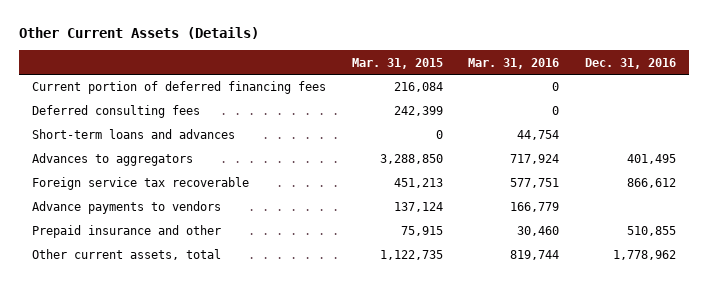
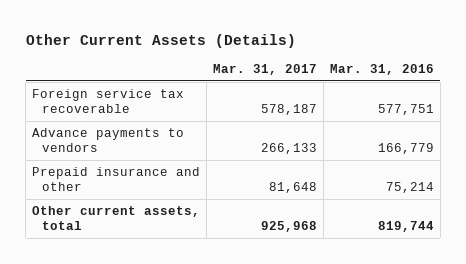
[351,57,443,69] Mar. 31, 2015 -> none
[585,57,677,69] Dec. 31, 2016 -> none
none -> [213,64,318,76] Mar. 31, 2017
[32,81,327,95] Current portion of deferred financing fees -> none
[32,105,201,119] Deferred consulting fees -> none
[32,129,236,140] Short-term loans and advances -> none
[32,153,194,167] Advances to aggregators -> none
[517,226,560,237] 30,460 -> [385,182,434,194] 75,214

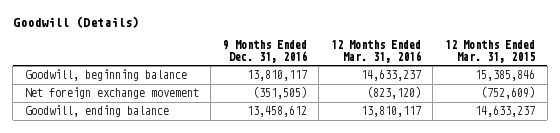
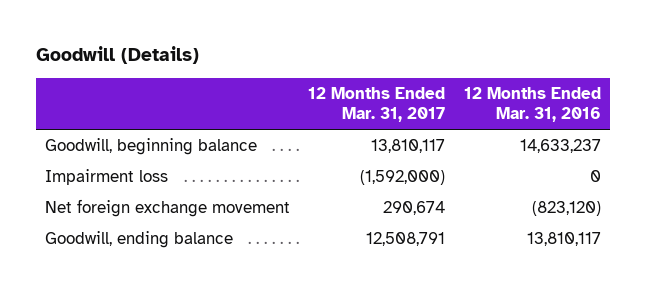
[222,40,307,63] 9 Months Ended Dec. 31, 2016 -> none
[445,40,536,63] 12 Months Ended Mar. 31, 2015 -> none
none -> [308,86,446,123] 12 Months Ended Mar. 31, 2017
none -> [45,169,169,186] Impairment loss

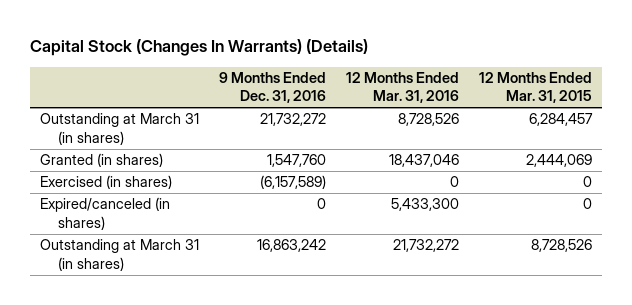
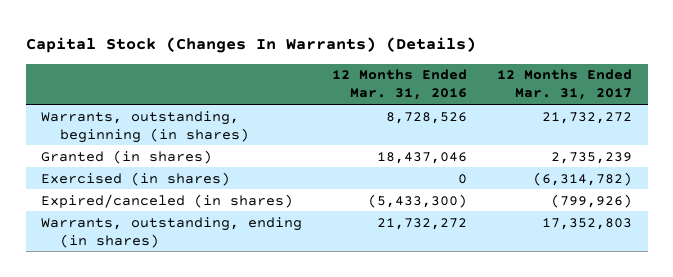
[218,72,326,104] 9 Months Ended Dec. 31, 2016 -> none
[478,72,592,104] 12 Months Ended Mar. 31, 2015 -> none
none -> [497,69,633,101] 12 Months Ended Mar. 31, 2017
[39,113,199,145] Outstanding at March 31 (in shares) -> [40,110,249,143] Warrants, outstanding, beginning (in shares)
[390,198,459,212] 5,433,300 -> [368,193,468,208] (5,433,300)
[39,239,199,271] Outstanding at March 31 (in shares) -> [40,216,302,248] Warrants, outstanding, ending (in shares)

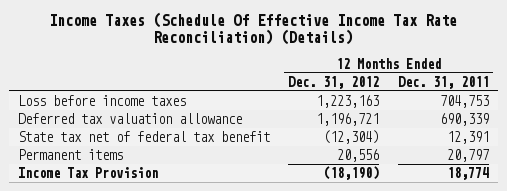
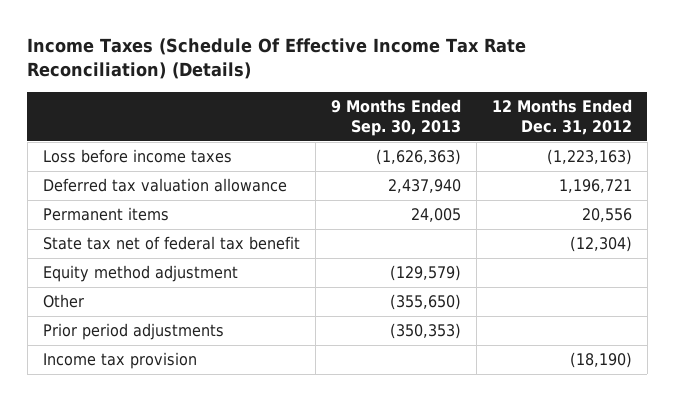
[397,75,489,89] Dec. 31, 2011 -> none
none -> [330,99,461,137] 9 Months Ended Sep. 30, 2013
[316,95,380,109] 1,223,163 -> [546,149,632,166] (1,223,163)
[18,131,271,143] State tax net of federal tax benefit -> [42,236,300,251] State tax net of federal tax benefit
none -> [42,265,238,283] Equity method adjustment
none -> [42,294,84,309] Other
none -> [42,323,224,341] Prior period adjustments
[18,167,159,179] Income Tax Provision -> [42,352,197,370] Income tax provision

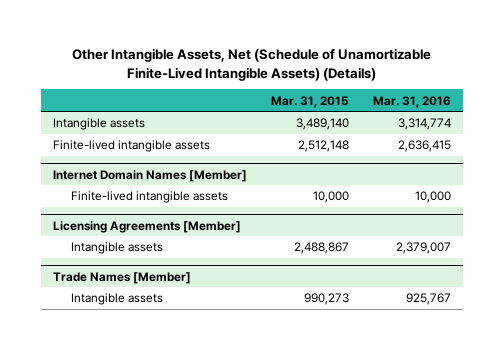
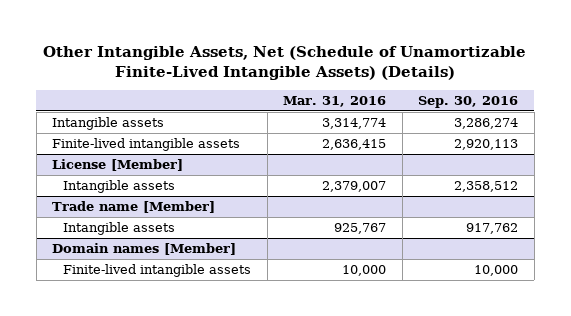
[270,95,349,108] Mar. 31, 2015 -> none
none -> [418,96,519,109] Sep. 30, 2016
[52,169,247,182] Internet Domain Names [Member] -> none
[70,191,228,204] Finite-lived intangible assets -> none
[52,220,241,233] Licensing Agreements [Member] -> [52,159,184,172] License [Member]
[52,271,191,284] Trade Names [Member] -> [52,201,216,214] Trade name [Member]
none -> [52,243,237,256] Domain names [Member]
none -> [63,264,252,278] Finite-lived intangible assets

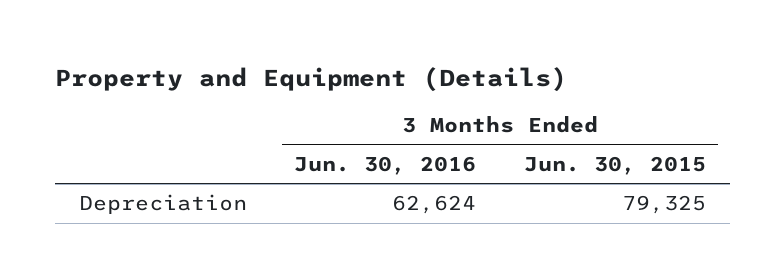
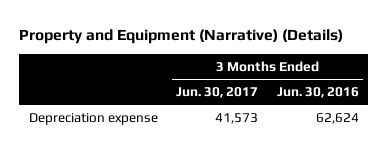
[54,66,567,92] Property and Equipment (Details) -> [19,29,344,45] Property and Equipment (Narrative) (Details)
[523,155,706,175] Jun. 30, 2015 -> none
none -> [176,87,259,99] Jun. 30, 2017
[78,194,247,215] Depreciation -> [28,112,158,125] Depreciation expense

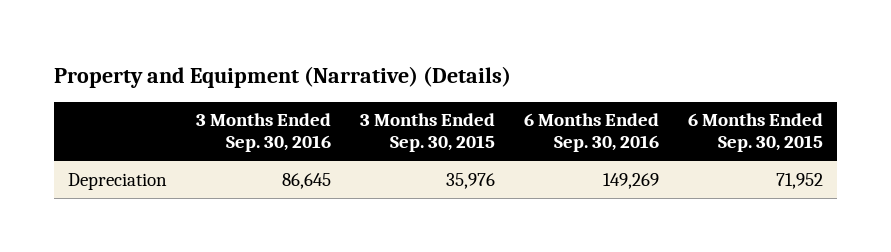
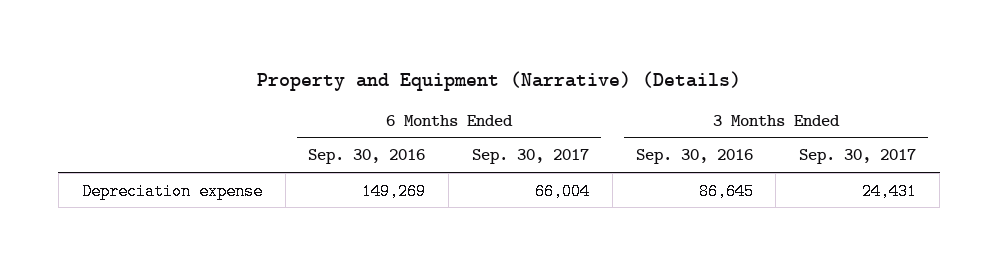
[360,113,496,153] 3 Months Ended Sep. 30, 2015 -> none
[687,113,823,153] 6 Months Ended Sep. 30, 2015 -> none
none -> [471,149,589,165] Sep. 30, 2017
none -> [799,149,917,165] Sep. 30, 2017
[68,172,168,190] Depreciation -> [81,182,263,200] Depreciation expense

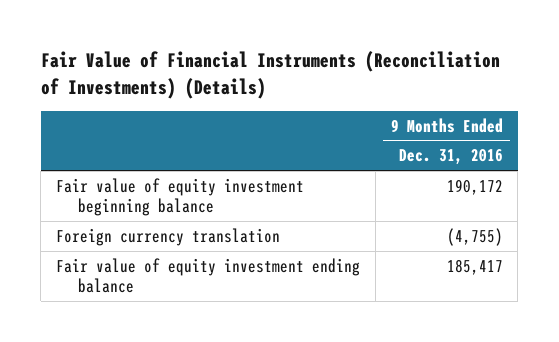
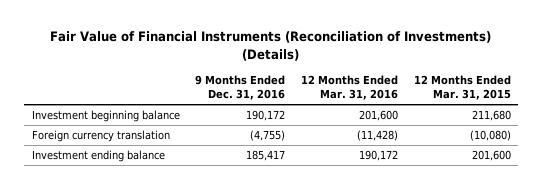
none -> [301,75,399,101] 12 Months Ended Mar. 31, 2016
none -> [413,75,511,101] 12 Months Ended Mar. 31, 2015
[56,177,305,217] Fair value of equity investment beginning balance -> [31,110,180,123] Investment beginning balance
[56,257,361,294] Fair value of equity investment ending balance -> [31,150,165,163] Investment ending balance

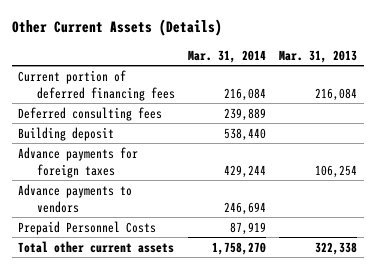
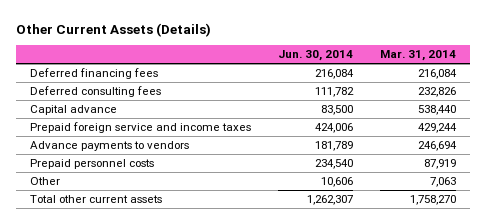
[279,49,358,63] Mar. 31, 2013 -> none
none -> [277,50,353,62] Jun. 30, 2014
[18,69,175,101] Current portion of deferred financing fees -> [29,68,158,80] Deferred financing fees
[224,107,267,121] 239,889 -> [418,87,457,98] 232,826
[18,126,115,141] Building deposit -> [29,105,117,116] Capital advance
[18,146,139,178] Advance payments for foreign taxes -> [29,122,251,134] Prepaid foreign service and income taxes
[18,220,157,235] Prepaid Personnel Costs -> [29,159,154,170] Prepaid personnel costs
none -> [29,177,60,186] Other

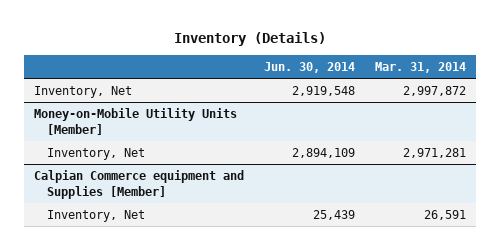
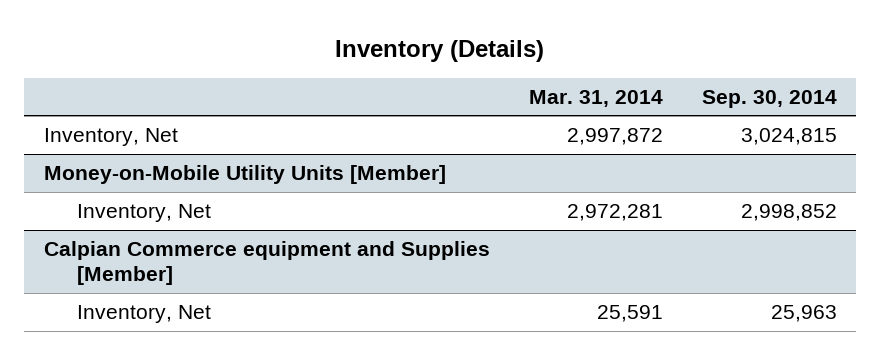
[264,62,356,74] Jun. 30, 2014 -> none
none -> [701,89,837,108] Sep. 30, 2014
[403,148,467,159] 2,971,281 -> [566,204,663,222] 2,972,281
[424,210,467,221] 26,591 -> [596,305,663,323] 25,591

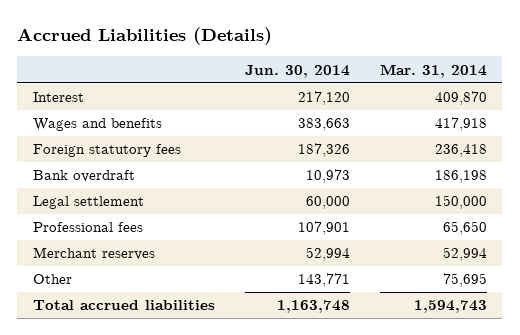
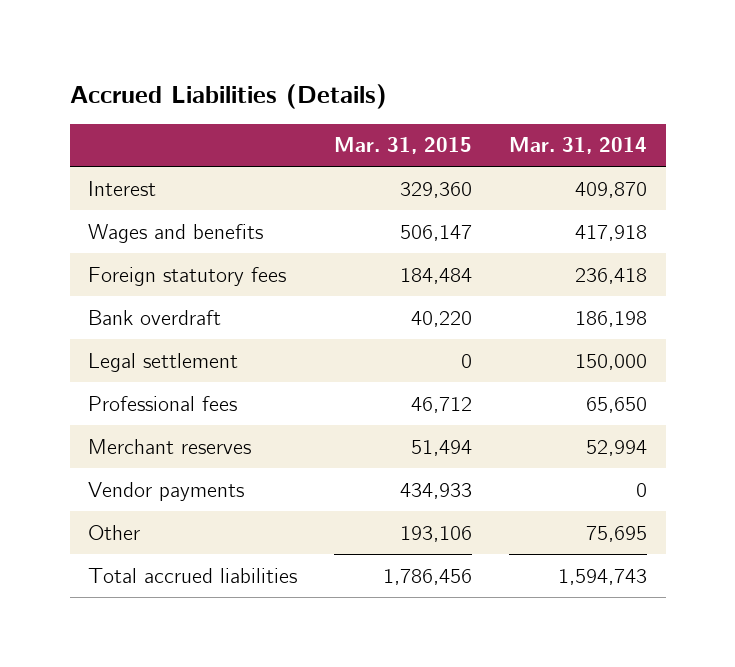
[244,64,350,78] Jun. 30, 2014 -> none
none -> [334,137,473,155] Mar. 31, 2015
none -> [88,481,245,501] Vendor payments

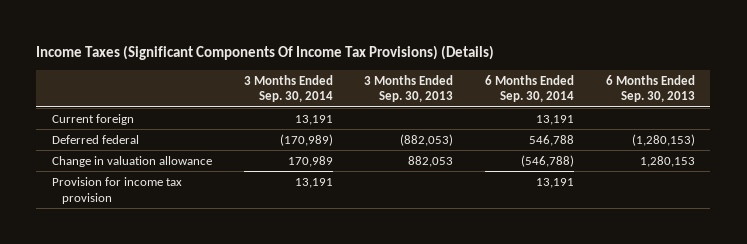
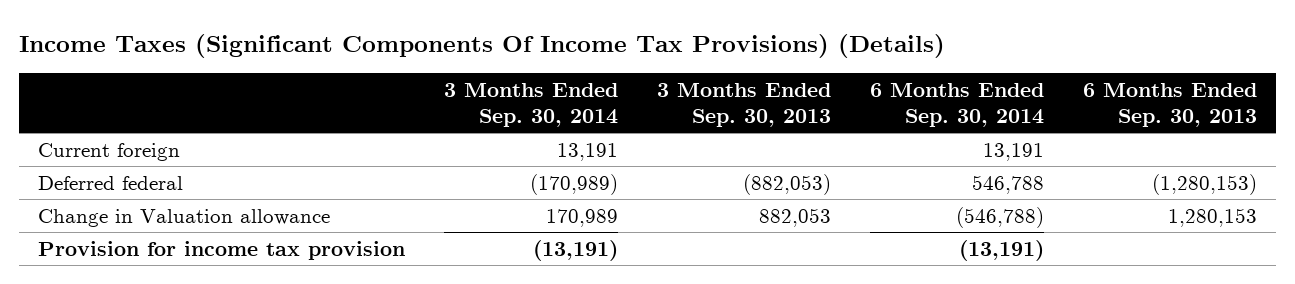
[52,155,213,167] Change in valuation allowance -> [38,208,331,227] Change in Valuation allowance
[294,177,333,188] 13,191 -> [533,239,619,261] (13,191)
[536,177,575,188] 13,191 -> [958,239,1044,261] (13,191)

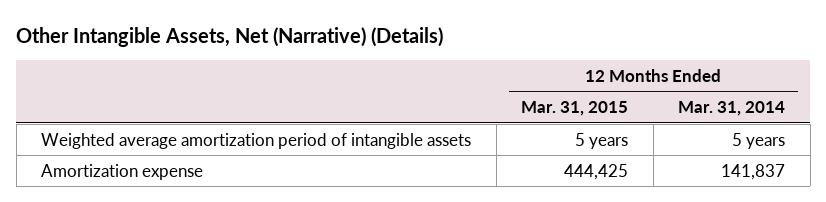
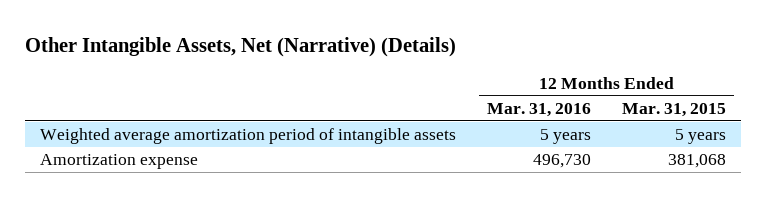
[678,100,786,116] Mar. 31, 2014 -> none
none -> [487,102,592,117] Mar. 31, 2016
[564,163,629,180] 444,425 -> [667,154,726,169] 381,068

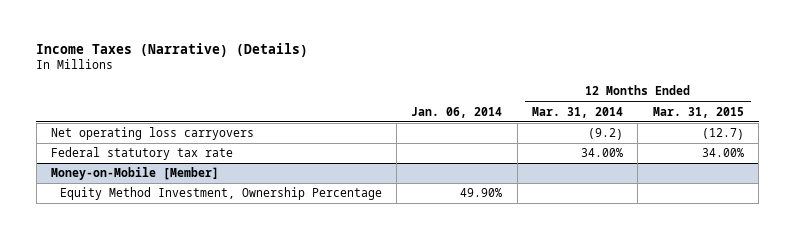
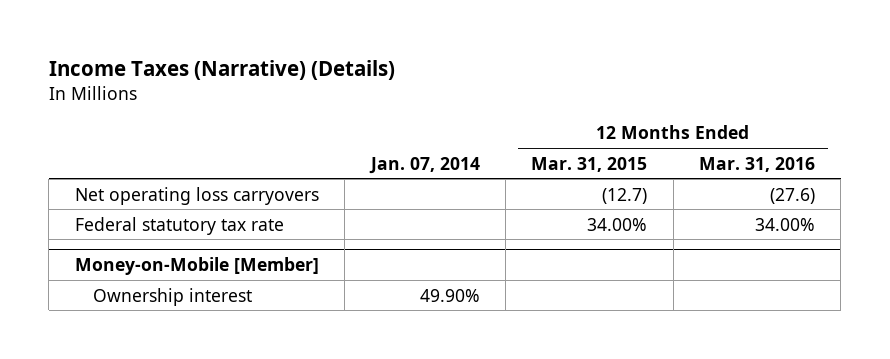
[411,106,503,118] Jan. 06, 2014 -> none
[532,106,624,118] Mar. 31, 2014 -> none
none -> [368,156,480,174] Jan. 07, 2014
none -> [698,156,815,172] Mar. 31, 2016
[59,187,382,201] Equity Method Investment, Ownership Percentage -> [92,287,252,306] Ownership interest

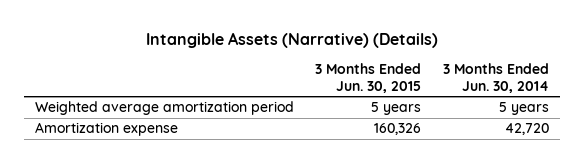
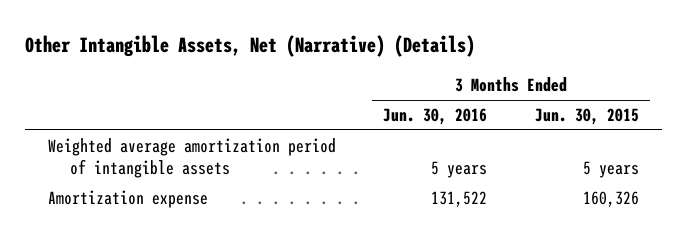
[145,32,438,49] Intangible Assets (Narrative) (Details) -> [24,35,475,58] Other Intangible Assets, Net (Narrative) (Details)
[443,63,550,93] 3 Months Ended Jun. 30, 2014 -> none
none -> [383,108,488,126] Jun. 30, 2016
[34,101,294,116] Weighted average amortization period -> [48,138,337,179] Weighted average amortization period of intangible assets

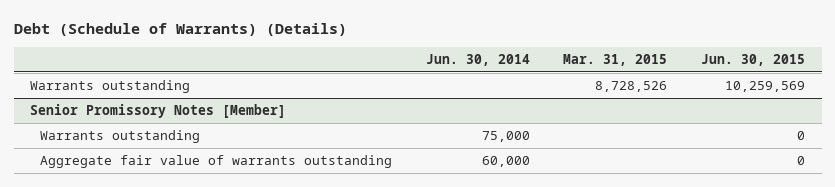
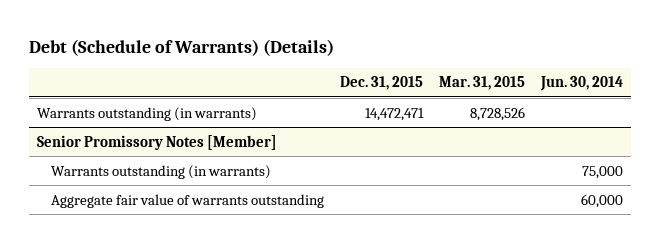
[700,53,805,66] Jun. 30, 2015 -> none
none -> [339,76,423,91] Dec. 31, 2015
[30,80,191,94] Warrants outstanding -> [37,106,258,121] Warrants outstanding (in warrants)
[40,130,201,144] Warrants outstanding -> [50,164,271,179] Warrants outstanding (in warrants)

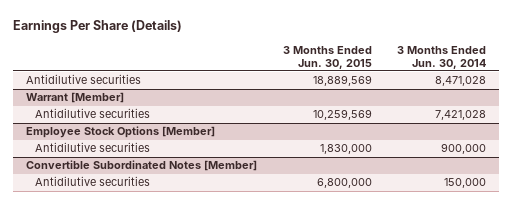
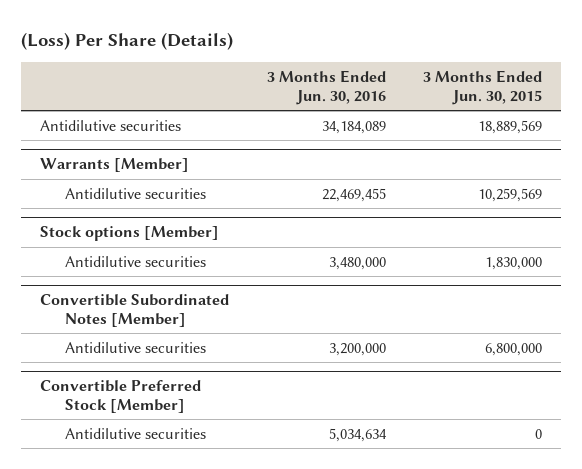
[12,20,182,34] Earnings Per Share (Details) -> [20,31,233,50] (Loss) Per Share (Details)
[397,45,487,69] 3 Months Ended Jun. 30, 2014 -> none
none -> [266,70,386,105] 3 Months Ended Jun. 30, 2016
[25,92,124,104] Warrant [Member] -> [39,158,189,173] Warrants [Member]
[25,126,215,139] Employee Stock Options [Member] -> [39,226,219,242] Stock options [Member]
none -> [39,380,201,413] Convertible Preferred Stock [Member]
none -> [64,427,206,439] Antidilutive securities

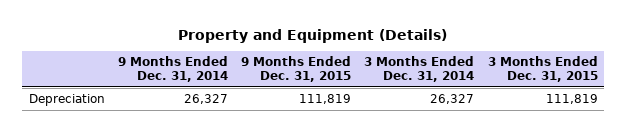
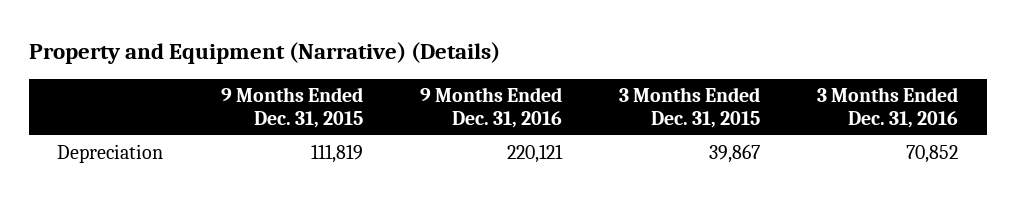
[178,28,448,43] Property and Equipment (Details) -> [28,42,500,65] Property and Equipment (Narrative) (Details)
[117,56,228,82] 9 Months Ended Dec. 31, 2014 -> none
[364,56,475,82] 3 Months Ended Dec. 31, 2014 -> none
none -> [419,87,562,128] 9 Months Ended Dec. 31, 2016
none -> [817,87,959,128] 3 Months Ended Dec. 31, 2016
[545,94,598,105] 111,819 -> [709,144,761,164] 39,867

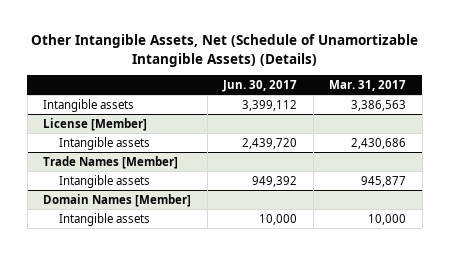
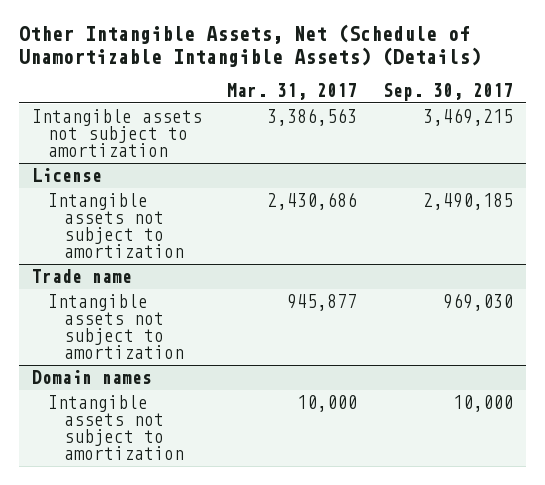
[222,80,298,93] Jun. 30, 2017 -> none
none -> [382,83,513,102] Sep. 30, 2017
[43,98,135,112] Intangible assets -> [31,109,202,158] Intangible assets not subject to amortization
[43,117,148,131] License [Member] -> [31,168,102,183] License
[59,136,151,150] Intangible assets -> [47,193,185,259] Intangible assets not subject to amortization
[43,155,179,169] Trade Names [Member] -> [31,269,132,284] Trade name
[59,174,151,188] Intangible assets -> [47,294,185,360] Intangible assets not subject to amortization
[43,193,192,207] Domain Names [Member] -> [31,370,152,385] Domain names
[59,212,151,226] Intangible assets -> [47,395,185,461] Intangible assets not subject to amortization

